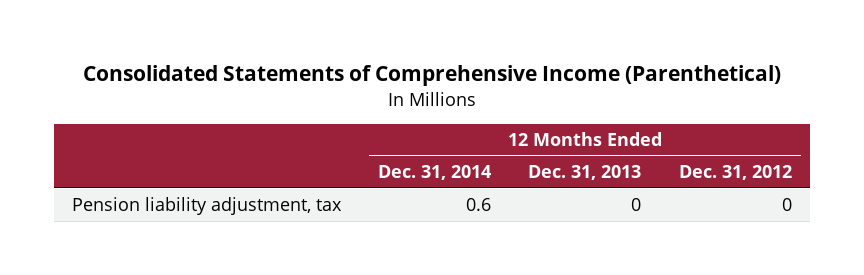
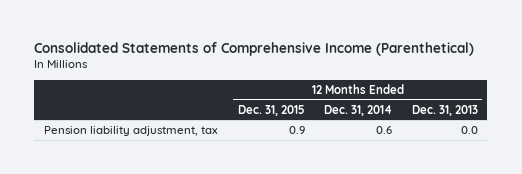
[678,165,792,181] Dec. 31, 2012 -> none
none -> [237,104,305,116] Dec. 31, 2015
[631,198,642,212] 0 -> [460,125,478,134] 0.0

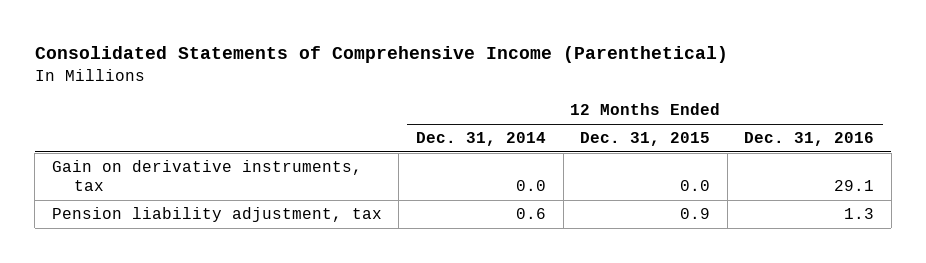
[411,104,478,116] Dec. 31, 2013 -> none
none -> [744,132,875,147] Dec. 31, 2016
none -> [51,160,362,192] Gain on derivative instruments, tax

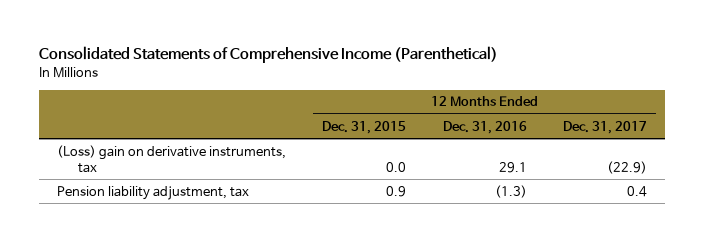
[415,132,546,147] Dec. 31, 2014 -> none
none -> [562,120,647,134] Dec. 31, 2017
[51,160,362,192] Gain on derivative instruments, tax -> [57,144,287,173] (Loss) gain on derivative instruments, tax
[844,208,875,220] 1.3 -> [494,184,527,198] (1.3)

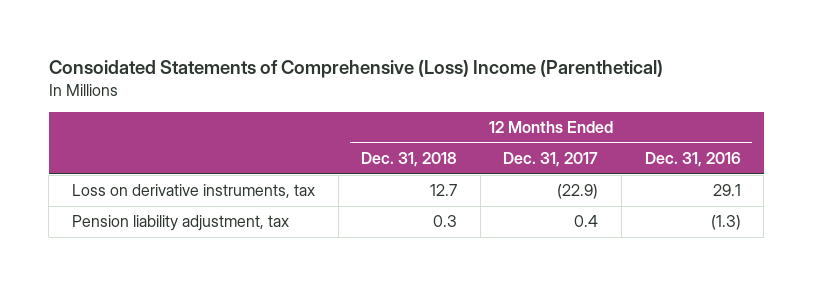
[39,46,499,64] Consolidated Statements of Comprehensive Income (Parenthetical) -> [48,59,663,78] Consoidated Statements of Comprehensive (Loss) Income (Parenthetical)
[322,120,407,134] Dec. 31, 2015 -> none
none -> [361,152,458,168] Dec. 31, 2018
[57,144,287,173] (Loss) gain on derivative instruments, tax -> [71,184,315,199] Loss on derivative instruments, tax

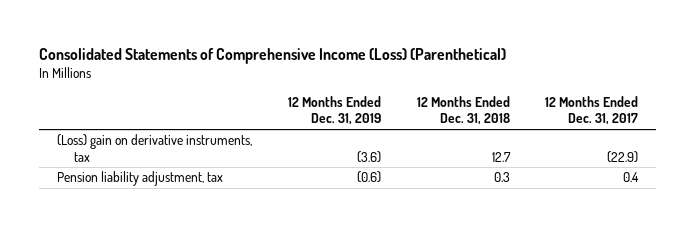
[48,59,663,78] Consoidated Statements of Comprehensive (Loss) Income (Parenthetical) -> [39,48,507,65] Consolidated Statements of Comprehensive Income (Loss) (Parenthetical)
[644,152,741,168] Dec. 31, 2016 -> none
none -> [287,96,381,126] 12 Months Ended Dec. 31, 2019
[71,184,315,199] Loss on derivative instruments, tax -> [57,134,253,162] (Loss) gain on derivative instruments, tax

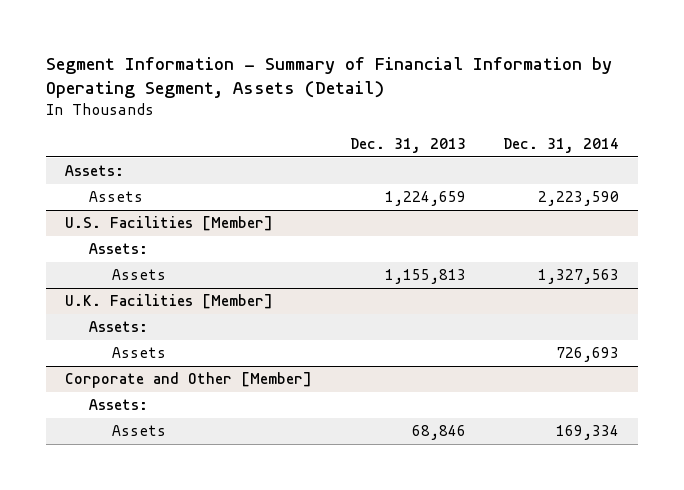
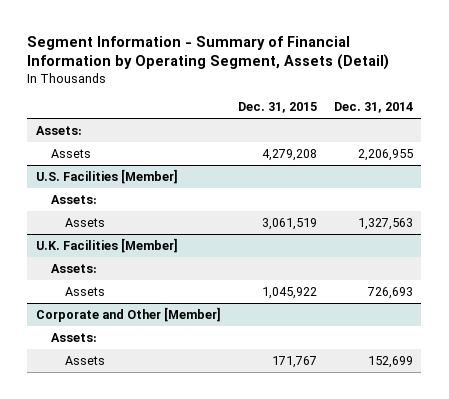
[349,137,466,153] Dec. 31, 2013 -> none
none -> [237,102,317,114] Dec. 31, 2015
[538,191,620,207] 2,223,590 -> [357,148,413,161] 2,206,955
[556,425,620,441] 169,334 -> [367,355,413,368] 152,699

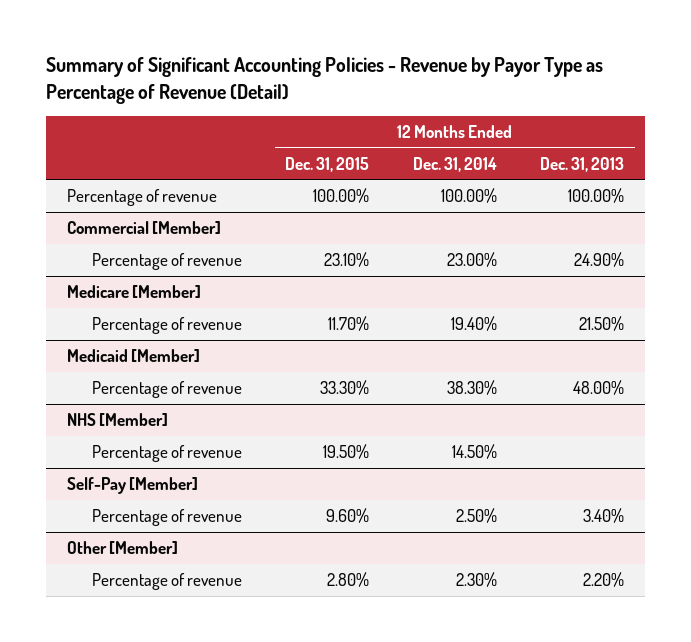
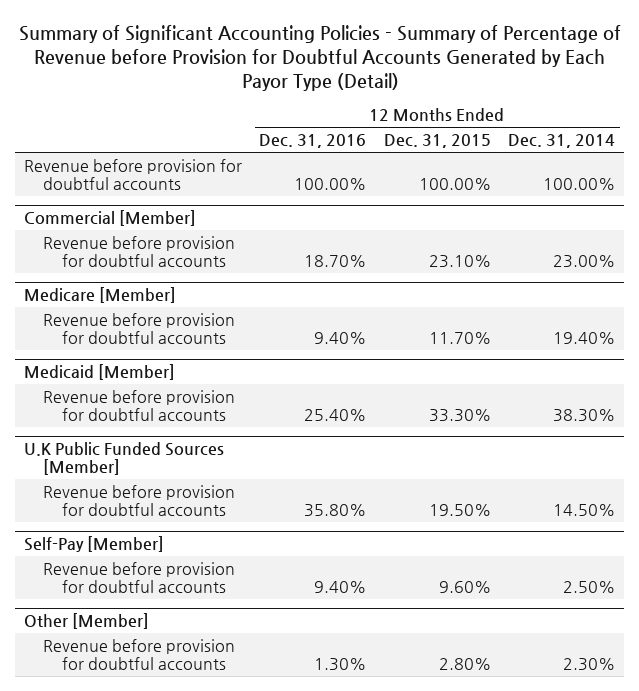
[45,57,603,104] Summary of Significant Accounting Policies - Revenue by Payor Type as Percentage of Revenue (Detail) -> [18,24,621,91] Summary of Significant Accounting Policies - Summary of Percentage of Revenue before Provision for Doubtful Accounts Generated by Each Payor Type (Detail)
[539,156,624,172] Dec. 31, 2013 -> none
none -> [259,134,367,149] Dec. 31, 2016
[67,189,218,207] Percentage of revenue -> [23,158,242,191] Revenue before provision for doubtful accounts
[92,253,243,271] Percentage of revenue -> [42,235,235,268] Revenue before provision for doubtful accounts
[92,317,243,335] Percentage of revenue -> [42,312,235,345] Revenue before provision for doubtful accounts
[67,413,169,427] NHS [Member] -> none
[92,381,243,399] Percentage of revenue -> [42,389,235,422] Revenue before provision for doubtful accounts
none -> [23,441,224,476] U.K Public Funded Sources [Member]
[92,445,243,463] Percentage of revenue -> [42,484,235,517] Revenue before provision for doubtful accounts
[92,509,243,527] Percentage of revenue -> [42,561,235,594] Revenue before provision for doubtful accounts
[92,573,243,591] Percentage of revenue -> [42,638,235,671] Revenue before provision for doubtful accounts

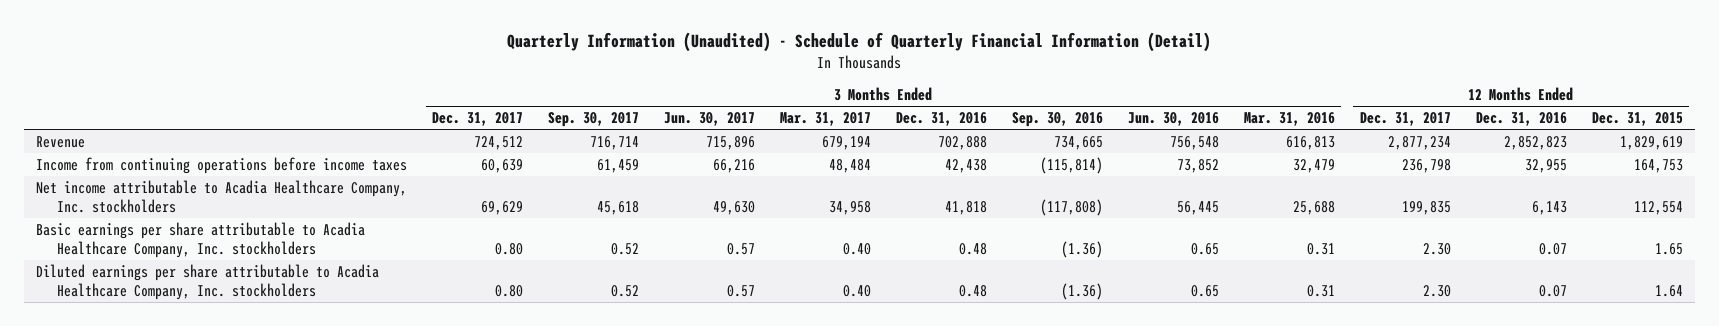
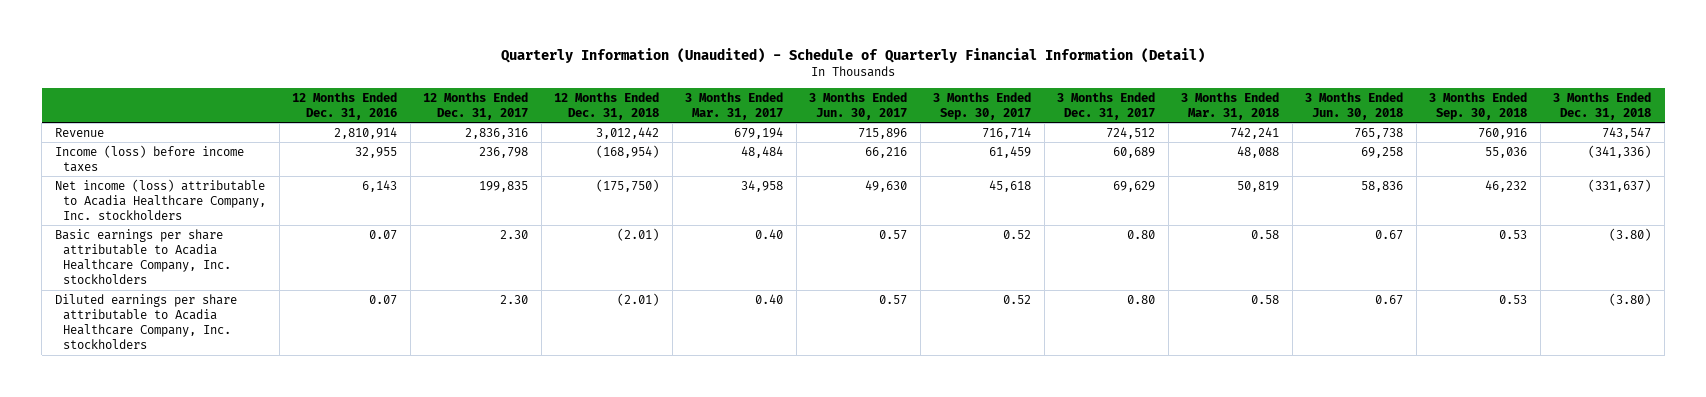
[895,111,987,126] Dec. 31, 2016 -> none
[1011,111,1103,127] Sep. 30, 2016 -> none
[1127,111,1219,126] Jun. 30, 2016 -> none
[1243,111,1335,126] Mar. 31, 2016 -> none
[1591,111,1683,126] Dec. 31, 2015 -> none
none -> [554,91,660,120] 12 Months Ended Dec. 31, 2018
none -> [1181,91,1280,120] 3 Months Ended Mar. 31, 2018
none -> [1305,91,1404,120] 3 Months Ended Jun. 30, 2018
none -> [1429,91,1528,120] 3 Months Ended Sep. 30, 2018
none -> [1553,91,1652,120] 3 Months Ended Dec. 31, 2018
[1387,135,1451,150] 2,877,234 -> [465,127,529,139] 2,836,316
[1503,135,1567,150] 2,852,823 -> [334,126,398,139] 2,810,914
[36,156,408,174] Income from continuing operations before income taxes -> [54,144,244,172] Income (loss) before income taxes
[481,158,524,173] 60,639 -> [1113,146,1156,158] 60,689
[36,179,408,213] Net income attributable to Acadia Healthcare Company, Inc. stockholders -> [54,178,267,221] Net income (loss) attributable to Acadia Healthcare Company, Inc. stockholders

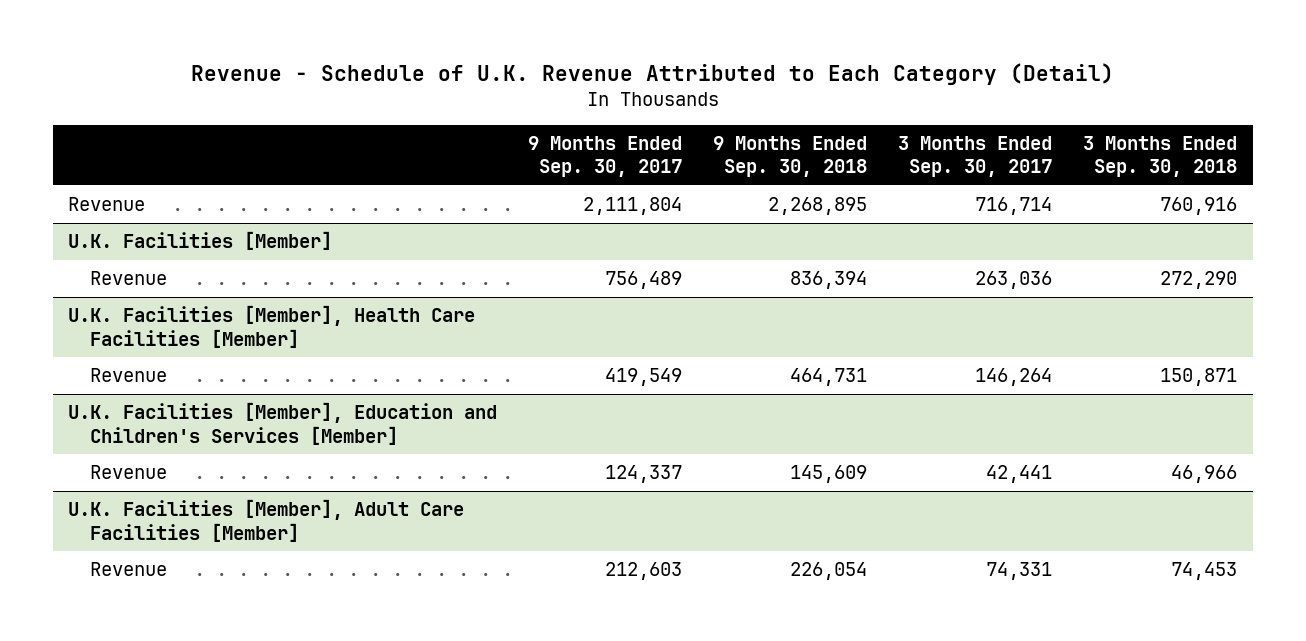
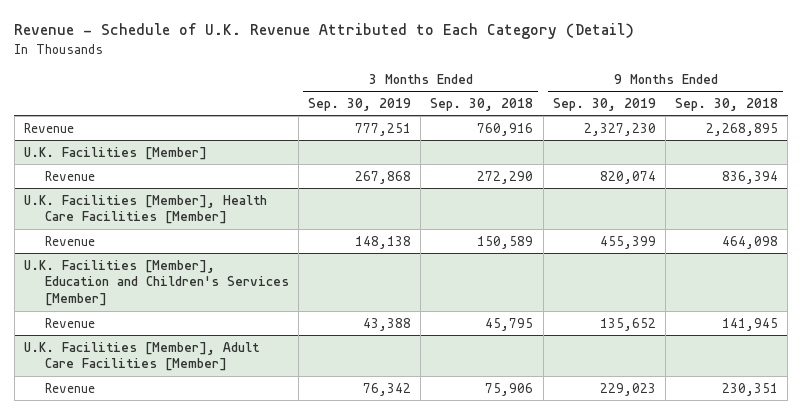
[528,135,683,178] 9 Months Ended Sep. 30, 2017 -> none
[898,135,1053,178] 3 Months Ended Sep. 30, 2017 -> none
none -> [308,98,412,112] Sep. 30, 2019
none -> [552,98,656,112] Sep. 30, 2019
[790,368,868,387] 464,731 -> [722,235,779,249] 464,098
[1160,368,1238,387] 150,871 -> [477,235,534,249] 150,589
[790,465,868,484] 145,609 -> [722,317,779,331] 141,945
[1171,465,1238,484] 46,966 -> [485,317,534,331] 45,795
[790,562,868,581] 226,054 -> [722,382,779,396] 230,351
[1171,562,1238,581] 74,453 -> [485,382,534,396] 75,906

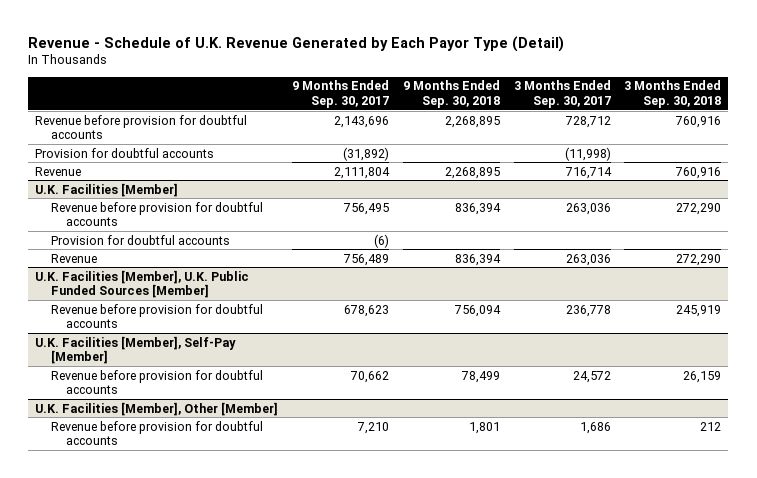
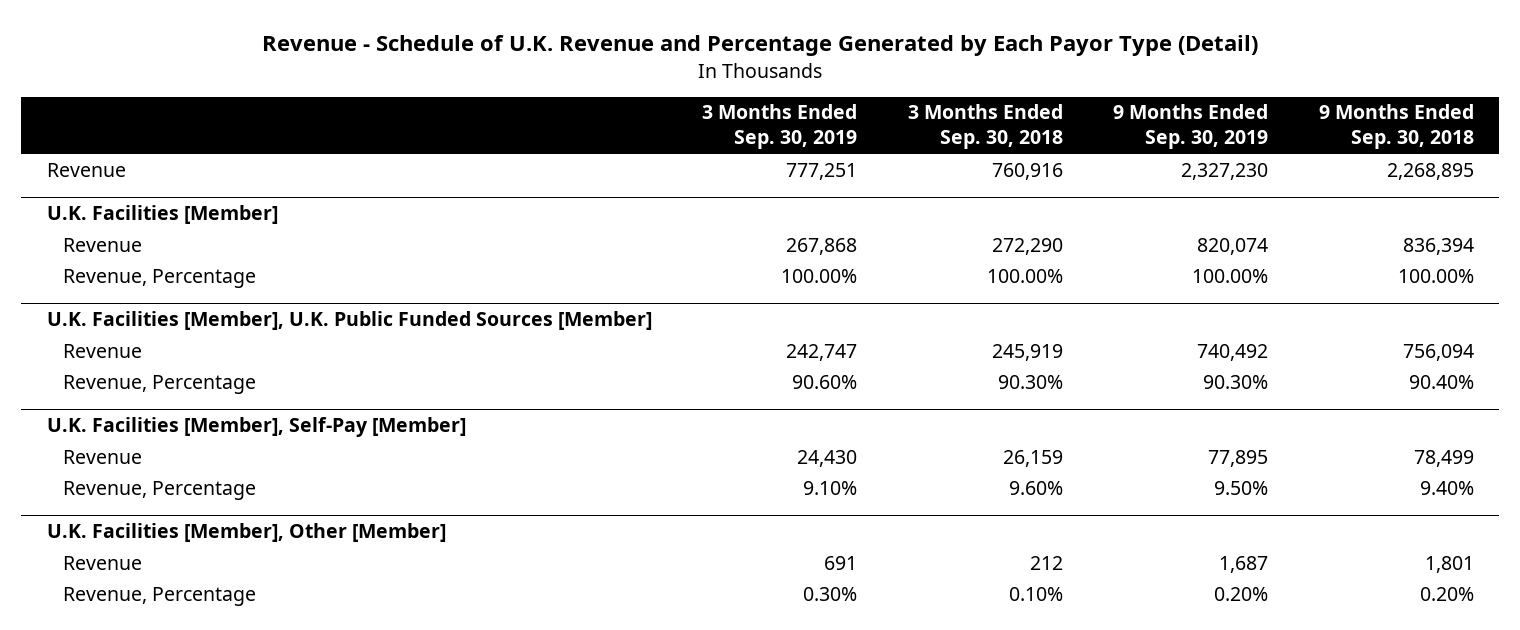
[28,35,565,52] Revenue - Schedule of U.K. Revenue Generated by Each Payor Type (Detail) -> [262,35,1259,57] Revenue - Schedule of U.K. Revenue and Percentage Generated by Each Payor Type (Detail)
[292,80,390,109] 9 Months Ended Sep. 30, 2017 -> none
[513,80,611,109] 3 Months Ended Sep. 30, 2017 -> none
none -> [702,104,858,150] 3 Months Ended Sep. 30, 2019
none -> [1113,104,1269,150] 9 Months Ended Sep. 30, 2019
[35,114,248,140] Revenue before provision for doubtful accounts -> none
[35,147,215,158] Provision for doubtful accounts -> none
[50,201,263,227] Revenue before provision for doubtful accounts -> none
[50,234,230,245] Provision for doubtful accounts -> none
none -> [63,268,257,288] Revenue, Percentage
[50,303,263,329] Revenue before provision for doubtful accounts -> [63,343,143,358] Revenue
none -> [63,374,257,394] Revenue, Percentage
[50,369,263,395] Revenue before provision for doubtful accounts -> [63,449,143,464] Revenue
none -> [63,480,257,500] Revenue, Percentage
[50,420,263,446] Revenue before provision for doubtful accounts -> [63,555,143,570] Revenue
none -> [63,586,257,606] Revenue, Percentage

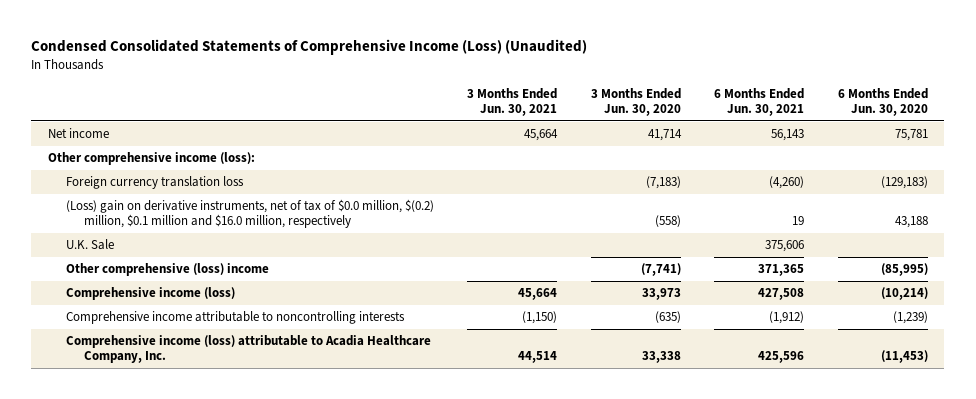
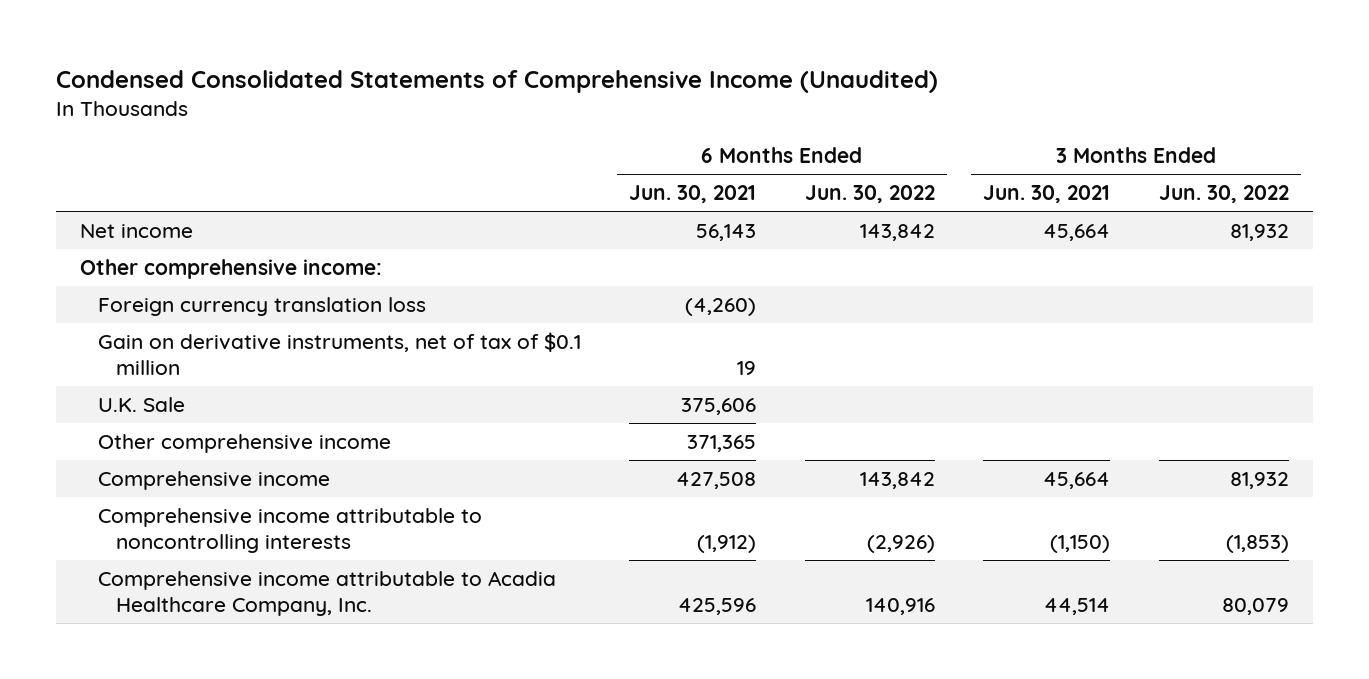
[31,39,588,56] Condensed Consolidated Statements of Comprehensive Income (Loss) (Unaudited) -> [55,70,938,94] Condensed Consolidated Statements of Comprehensive Income (Unaudited)
[590,87,681,116] 3 Months Ended Jun. 30, 2020 -> none
[837,87,928,116] 6 Months Ended Jun. 30, 2020 -> none
none -> [804,185,935,204] Jun. 30, 2022
none -> [1158,185,1289,204] Jun. 30, 2022
[48,152,256,166] Other comprehensive income (loss): -> [79,258,382,279] Other comprehensive income:
[65,199,434,229] (Loss) gain on derivative instruments, net of tax of $0.0 million, $(0.2) million, $0.1 million and $16.0 million, respectively -> [97,331,581,376] Gain on derivative instruments, net of tax of $0.1 million
[65,263,269,277] Other comprehensive (loss) income -> [97,433,391,453] Other comprehensive income
[65,287,235,301] Comprehensive income (loss) -> [97,470,330,490] Comprehensive income
[65,335,431,364] Comprehensive income (loss) attributable to Acadia Healthcare Company, Inc. -> [97,570,556,617] Comprehensive income attributable to Acadia Healthcare Company, Inc.

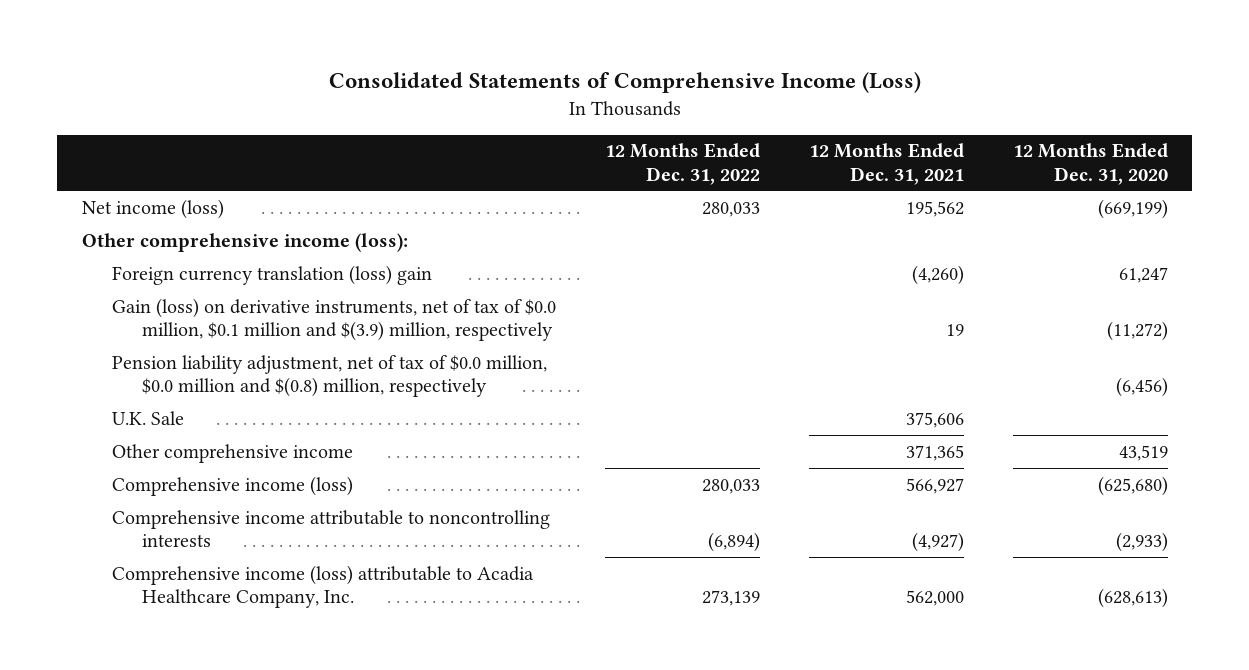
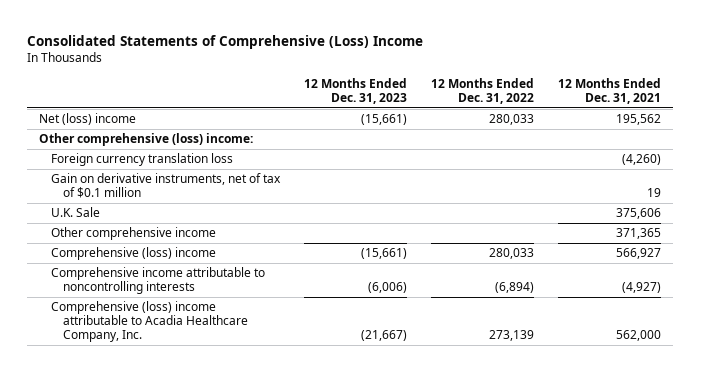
[328,72,921,94] Consolidated Statements of Comprehensive Income (Loss) -> [27,34,424,49] Consolidated Statements of Comprehensive (Loss) Income
[1012,143,1168,185] 12 Months Ended Dec. 31, 2020 -> none
none -> [304,77,408,104] 12 Months Ended Dec. 31, 2023
[111,354,547,397] Pension liability adjustment, net of tax of $0.0 million, $0.0 million and $(0.8) million, respectively -> none
[81,198,224,219] Net income (loss) -> [39,113,137,126] Net (loss) income
[81,232,408,252] Other comprehensive income (loss): -> [39,133,254,147] Other comprehensive (loss) income:
[111,264,432,285] Foreign currency translation (loss) gain -> [51,153,234,167] Foreign currency translation loss
[111,297,556,341] Gain (loss) on derivative instruments, net of tax of $0.0 million, $0.1 million and $(3.9) million, respectively -> [51,173,282,199] Gain on derivative instruments, net of tax of $0.1 million
[111,475,353,496] Comprehensive income (loss) -> [51,247,217,261] Comprehensive (loss) income
[111,564,534,608] Comprehensive income (loss) attributable to Acadia Healthcare Company, Inc. -> [51,301,248,343] Comprehensive (loss) income attributable to Acadia Healthcare Company, Inc.

